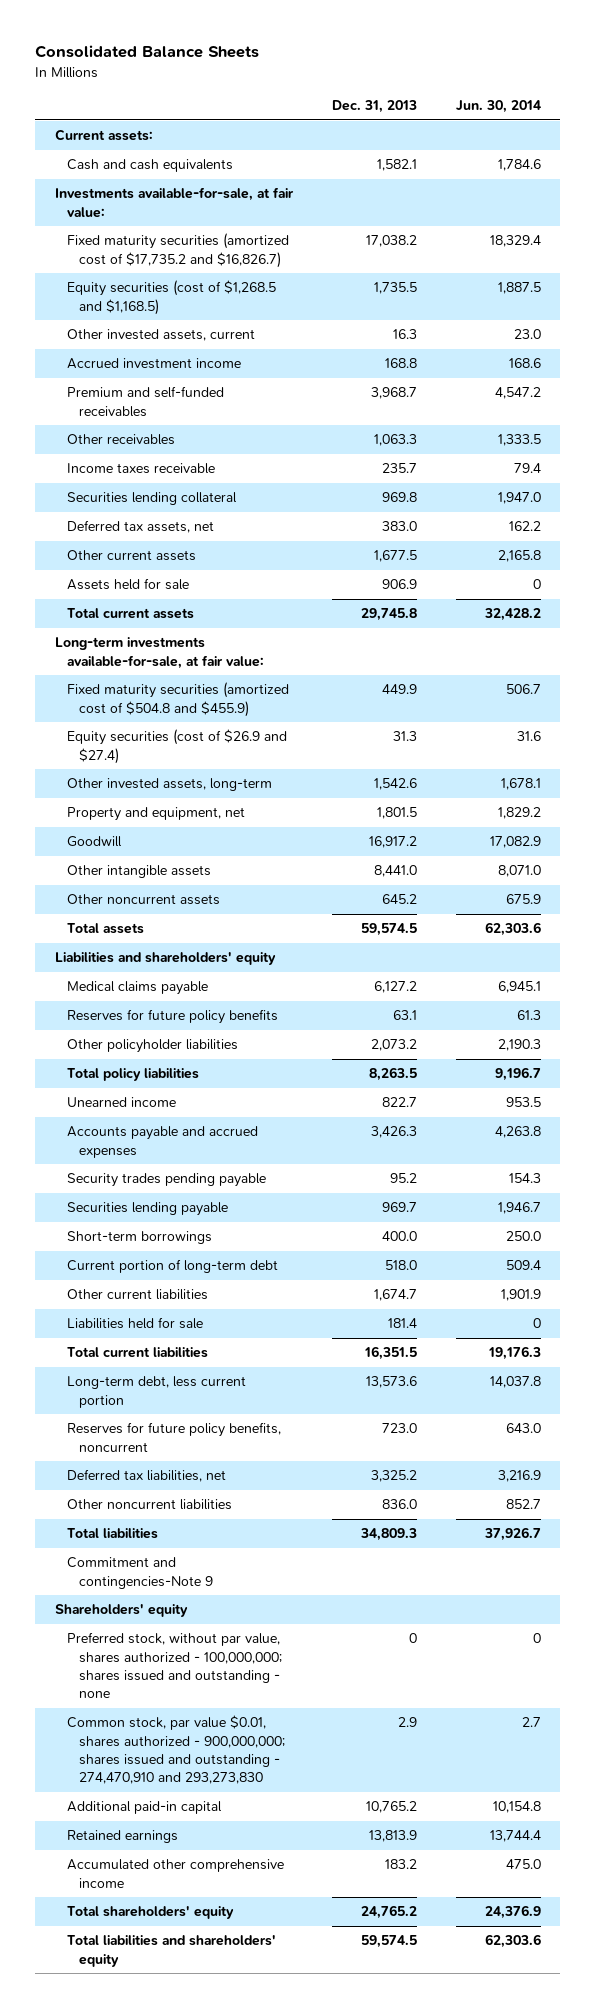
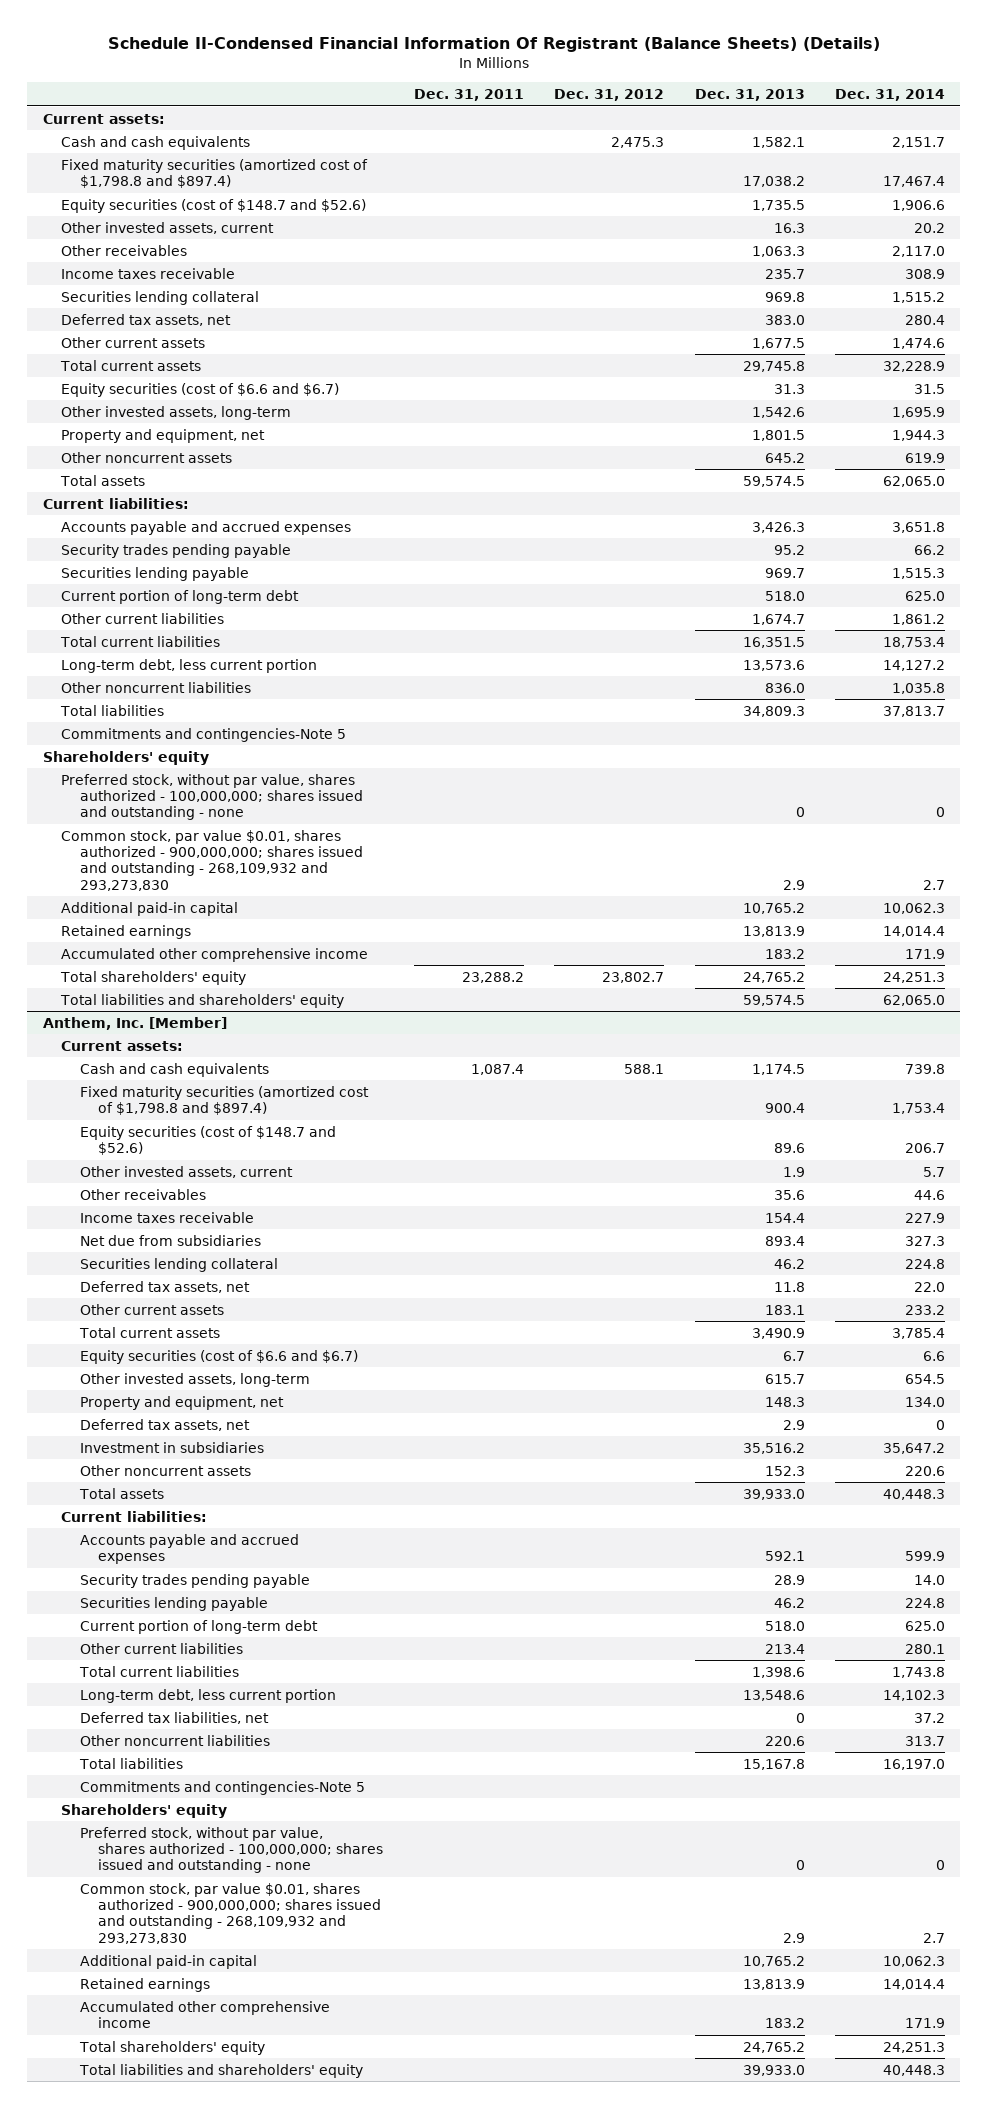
[35,45,260,59] Consolidated Balance Sheets -> [107,37,880,53] Schedule II-Condensed Financial Information Of Registrant (Balance Sheets) (Details)
[455,99,541,113] Jun. 30, 2014 -> none
none -> [413,89,524,102] Dec. 31, 2011
none -> [554,89,665,102] Dec. 31, 2012
none -> [834,89,945,102] Dec. 31, 2014
[54,187,294,218] Investments available-for-sale, at fair value: -> none
[67,233,290,268] Fixed maturity securities (amortized cost of $17,735.2 and $16,826.7) -> [61,158,369,189] Fixed maturity securities (amortized cost of $1,798.8 and $897.4)
[67,280,277,315] Equity securities (cost of $1,268.5 and $1,168.5) -> [61,198,367,213] Equity securities (cost of $148.7 and $52.6)
[67,358,242,370] Accrued investment income -> none
[67,386,225,417] Premium and self-funded receivables -> none
[67,578,190,591] Assets held for sale -> none
[54,637,265,669] Long-term investments available-for-sale, at fair value: -> none
[67,682,290,717] Fixed maturity securities (amortized cost of $504.8 and $455.9) -> none
[67,729,288,764] Equity securities (cost of $26.9 and $27.4) -> [61,382,340,397] Equity securities (cost of $6.6 and $6.7)
[67,836,123,848] Goodwill -> none
[67,865,212,879] Other intangible assets -> none
[54,952,276,966] Liabilities and shareholders' equity -> none
[67,981,209,996] Medical claims payable -> none
[67,1009,279,1025] Reserves for future policy benefits -> none
[67,1039,239,1054] Other policyholder liabilities -> none
[67,1068,200,1082] Total policy liabilities -> none
[67,1097,177,1108] Unearned income -> none
none -> [42,497,189,509] Current liabilities:
[67,1231,213,1245] Short-term borrowings -> none
[67,1317,204,1330] Liabilities held for sale -> none
[67,1422,282,1452] Reserves for future policy benefits, noncurrent -> none
[67,1469,227,1483] Deferred tax liabilities, net -> none
[67,1557,214,1589] Commitment and contingencies-Note 9 -> [61,727,347,742] Commitments and contingencies-Note 5
[67,1715,286,1785] Common stock, par value $0.01, shares authorized - 900,000,000; shares issued and outstanding - 274,470,910 and 293,273,830 -> [61,829,363,891] Common stock, par value $0.01, shares authorized - 900,000,000; shares issued and outstanding - 268,109,932 and 293,273,830
none -> [42,1016,227,1030] Anthem, Inc. [Member]
none -> [61,1040,184,1051] Current assets:
none -> [79,1062,269,1077] Cash and cash equivalents
none -> [79,1085,369,1116] Fixed maturity securities (amortized cost of $1,798.8 and $897.4)
none -> [79,1125,336,1156] Equity securities (cost of $148.7 and $52.6)
none -> [79,1165,293,1178] Other invested assets, current
none -> [79,1188,206,1200] Other receivables
none -> [79,1211,254,1223] Income taxes receivable
none -> [79,1234,261,1246] Net due from subsidiaries
none -> [79,1257,278,1272] Securities lending collateral
none -> [79,1280,250,1293] Deferred tax assets, net
none -> [79,1303,224,1315] Other current assets
none -> [78,1326,220,1338] Total current assets
none -> [79,1349,358,1364] Equity securities (cost of $6.6 and $6.7)
none -> [79,1372,310,1387] Other invested assets, long-term
none -> [79,1395,284,1410] Property and equipment, net
none -> [79,1418,250,1431] Deferred tax assets, net
none -> [79,1441,264,1453] Investment in subsidiaries
none -> [79,1464,251,1476] Other noncurrent assets
none -> [78,1487,164,1499] Total assets
none -> [61,1510,208,1522] Current liabilities:
none -> [79,1533,299,1565] Accounts payable and accrued expenses
none -> [79,1573,310,1588] Security trades pending payable
none -> [79,1596,268,1611] Securities lending payable
none -> [79,1619,318,1634] Current portion of long-term debt
none -> [79,1642,243,1654] Other current liabilities
none -> [78,1665,239,1677] Total current liabilities
none -> [79,1688,336,1703] Long-term debt, less current portion
none -> [79,1711,269,1724] Deferred tax liabilities, net
none -> [79,1734,270,1746] Other noncurrent liabilities
none -> [78,1757,183,1769] Total liabilities
none -> [79,1780,365,1795] Commitments and contingencies-Note 5
none -> [61,1803,228,1818] Shareholders' equity
none -> [79,1826,384,1874] Preferred stock, without par value, shares authorized - 100,000,000; shares issued and outstanding - none
none -> [79,1882,382,1944] Common stock, par value $0.01, shares authorized - 900,000,000; shares issued and outstanding - 268,109,932 and 293,273,830
none -> [79,1954,257,1969] Additional paid-in capital
none -> [79,1977,210,1992] Retained earnings
none -> [79,2000,330,2029] Accumulated other comprehensive income
none -> [78,2040,265,2055] Total shareholders' equity
none -> [78,2063,363,2078] Total liabilities and shareholders' equity

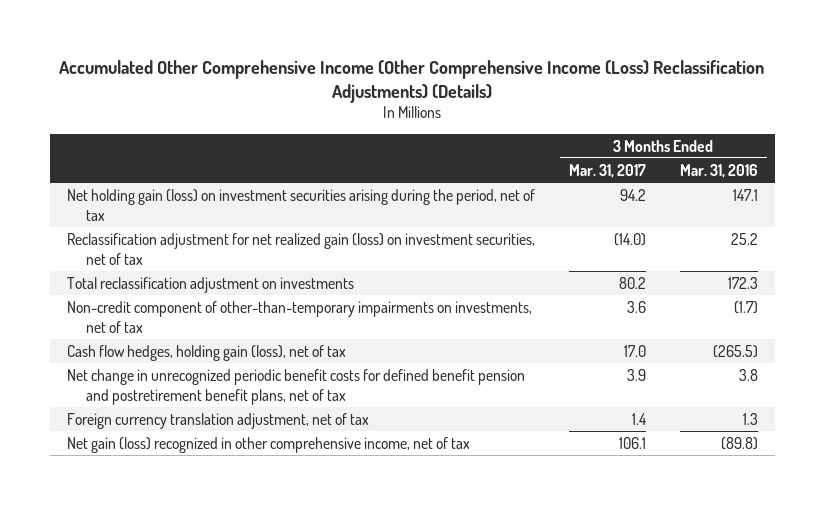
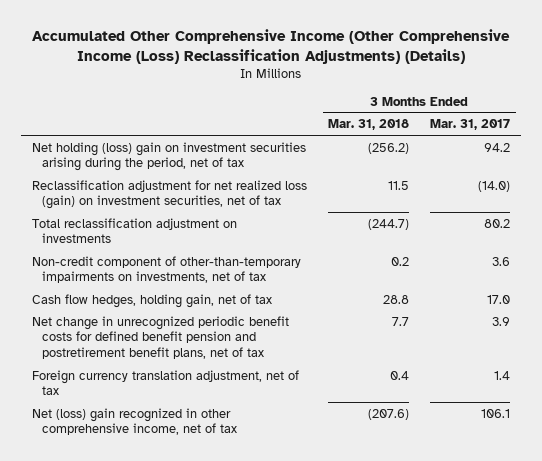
[680,163,759,178] Mar. 31, 2016 -> none
none -> [327,119,409,131] Mar. 31, 2018
[66,188,535,221] Net holding gain (loss) on investment securities arising during the period, net of tax -> [31,141,306,172] Net holding (loss) gain on investment securities arising during the period, net of tax
[66,232,535,265] Reclassification adjustment for net realized gain (loss) on investment securities, net of tax -> [31,179,307,210] Reclassification adjustment for net realized loss (gain) on investment securities, net of tax
[66,344,346,361] Cash flow hedges, holding gain (loss), net of tax -> [31,293,272,308] Cash flow hedges, holding gain, net of tax
[66,436,470,453] Net gain (loss) recognized in other comprehensive income, net of tax -> [31,407,238,436] Net (loss) gain recognized in other comprehensive income, net of tax

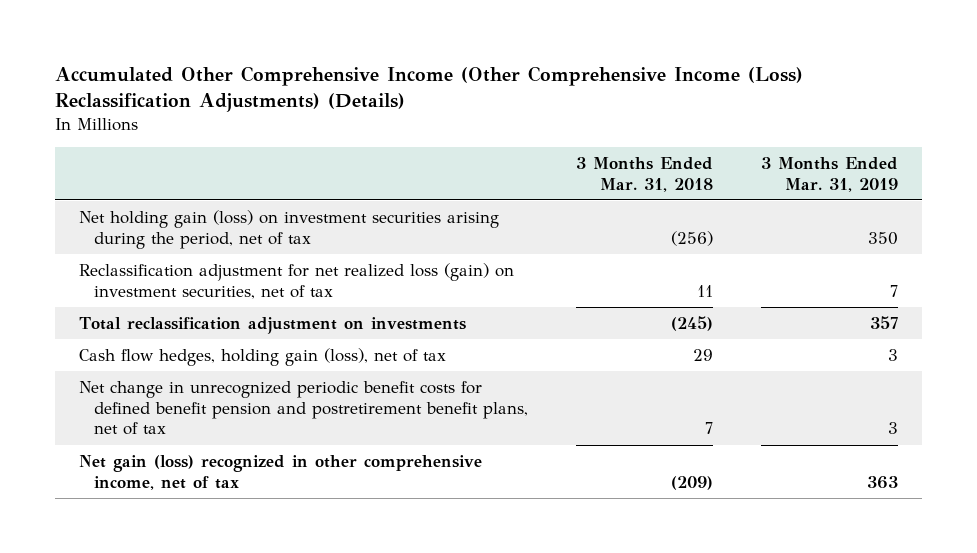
[430,119,511,131] Mar. 31, 2017 -> none
none -> [760,157,898,192] 3 Months Ended Mar. 31, 2019
[31,255,301,284] Non-credit component of other-than-temporary impairments on investments, net of tax -> none
[31,369,299,396] Foreign currency translation adjustment, net of tax -> none
[31,141,306,172] Net holding (loss) gain on investment securities arising during the period, net of tax -> [78,209,499,249] Net holding gain (loss) on investment securities arising during the period, net of tax
[367,142,409,154] (256.2) -> [670,230,713,246] (256)
[387,180,409,190] 11.5 -> [696,284,713,297] 11
[367,218,409,230] (244.7) -> [670,315,713,331] (245)
[31,293,272,308] Cash flow hedges, holding gain, net of tax -> [78,347,446,366] Cash flow hedges, holding gain (loss), net of tax
[382,294,409,304] 28.8 -> [692,348,713,361] 29
[391,316,409,326] 7.7 -> [704,422,713,435] 7
[31,407,238,436] Net (loss) gain recognized in other comprehensive income, net of tax -> [78,454,482,490] Net gain (loss) recognized in other comprehensive income, net of tax
[367,408,409,420] (207.6) -> [670,475,713,490] (209)

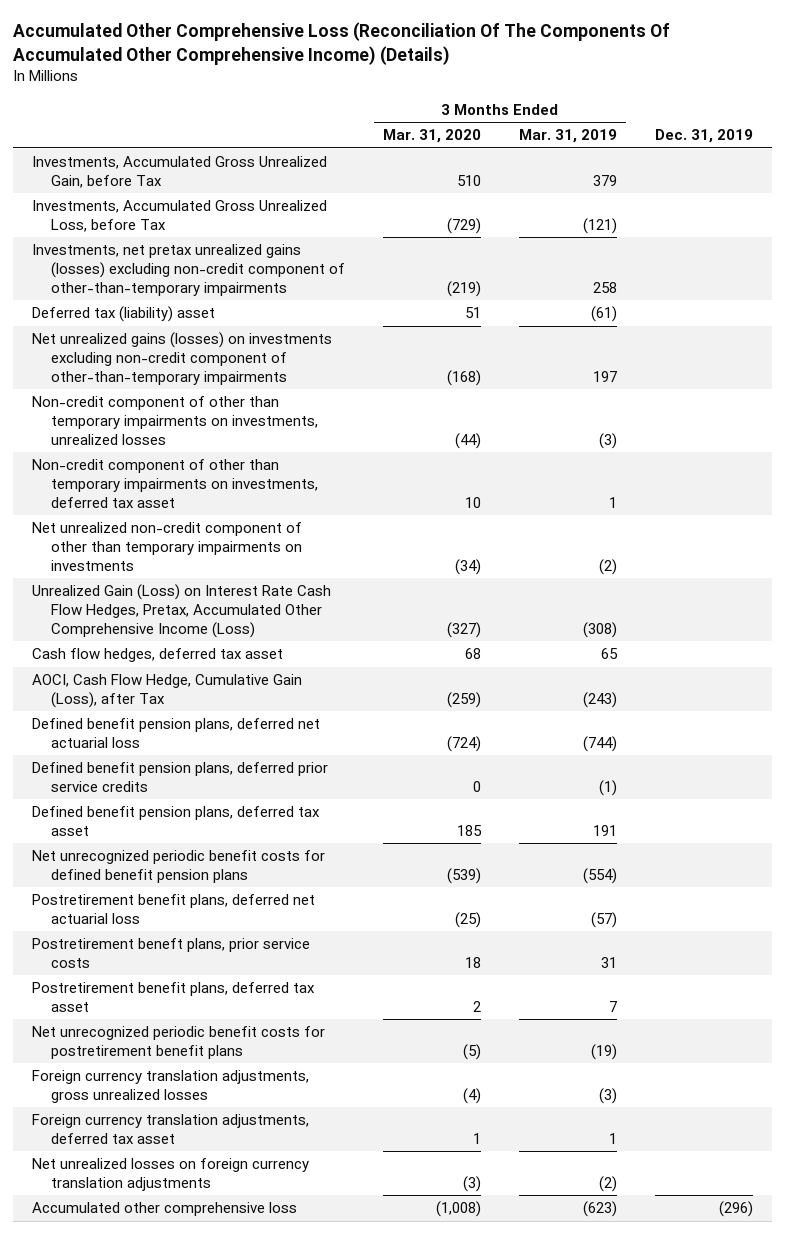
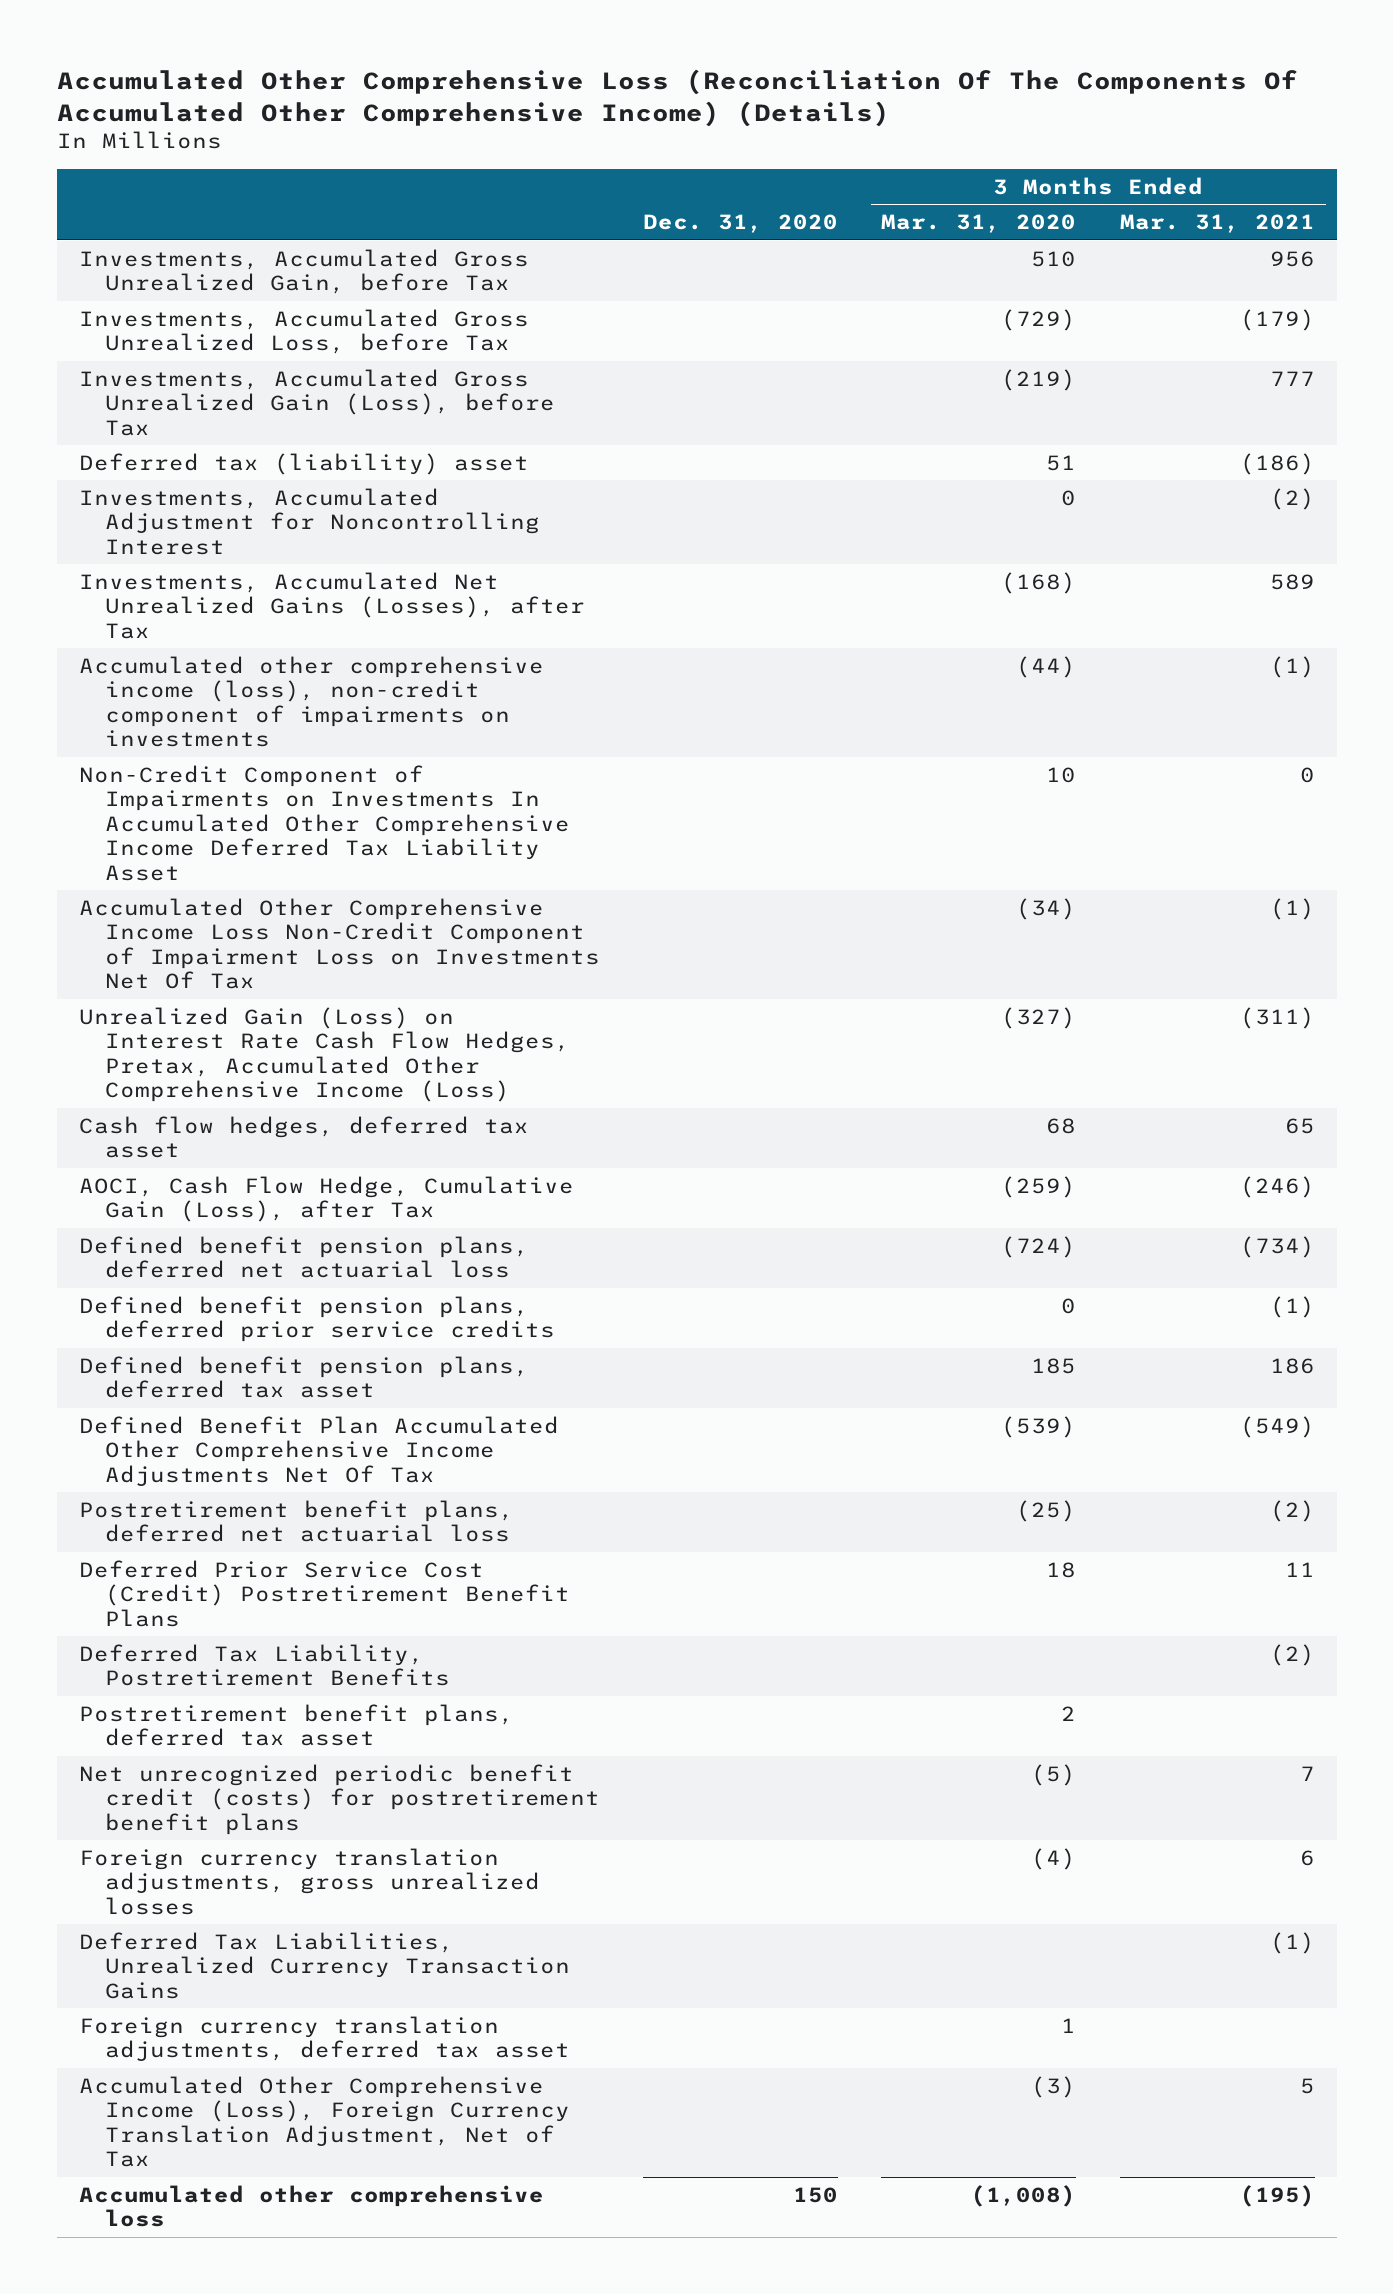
[518,129,617,144] Mar. 31, 2019 -> none
[654,129,753,144] Dec. 31, 2019 -> none
none -> [642,214,838,234] Dec. 31, 2020
none -> [1119,214,1315,234] Mar. 31, 2021
[32,244,346,296] Investments, net pretax unrealized gains (losses) excluding non-credit component of other-than-temporary impairments -> [78,368,555,436] Investments, Accumulated Gross Unrealized Gain (Loss), before Tax
none -> [78,487,540,555] Investments, Accumulated Adjustment for Noncontrolling Interest
[32,332,333,385] Net unrealized gains (losses) on investments excluding non-credit component of other-than-temporary impairments -> [78,571,585,639] Investments, Accumulated Net Unrealized Gains (Losses), after Tax
[32,396,319,445] Non-credit component of other than temporary impairments on investments, unrealized losses -> [78,655,544,748] Accumulated other comprehensive income (loss), non-credit component of impairments on investments
[32,459,319,508] Non-credit component of other than temporary impairments on investments, deferred tax asset -> [78,764,570,881] Non-Credit Component of Impairments on Investments In Accumulated Other Comprehensive Income Deferred Tax Liability Asset
[32,522,303,571] Net unrealized non-credit component of other than temporary impairments on investments -> [78,897,600,990] Accumulated Other Comprehensive Income Loss Non-Credit Component of Impairment Loss on Investments Net Of Tax
[32,850,326,883] Net unrecognized periodic benefit costs for defined benefit pension plans -> [78,1415,559,1486] Defined Benefit Plan Accumulated Other Comprehensive Income Adjustments Net Of Tax
[32,938,311,968] Postretirement beneft plans, prior service costs -> [78,1559,570,1627] Deferred Prior Service Cost (Credit) Postretirement Benefit Plans
none -> [78,1643,450,1687] Deferred Tax Liability, Postretirement Benefits
[32,1026,326,1059] Net unrecognized periodic benefit costs for postretirement benefit plans -> [78,1763,600,1835] Net unrecognized periodic benefit credit (costs) for postretirement benefit plans
none -> [78,1931,570,1999] Deferred Tax Liabilities, Unrealized Currency Transaction Gains
[32,1158,310,1191] Net unrealized losses on foreign currency translation adjustments -> [78,2075,570,2168] Accumulated Other Comprehensive Income (Loss), Foreign Currency Translation Adjustment, Net of Tax

